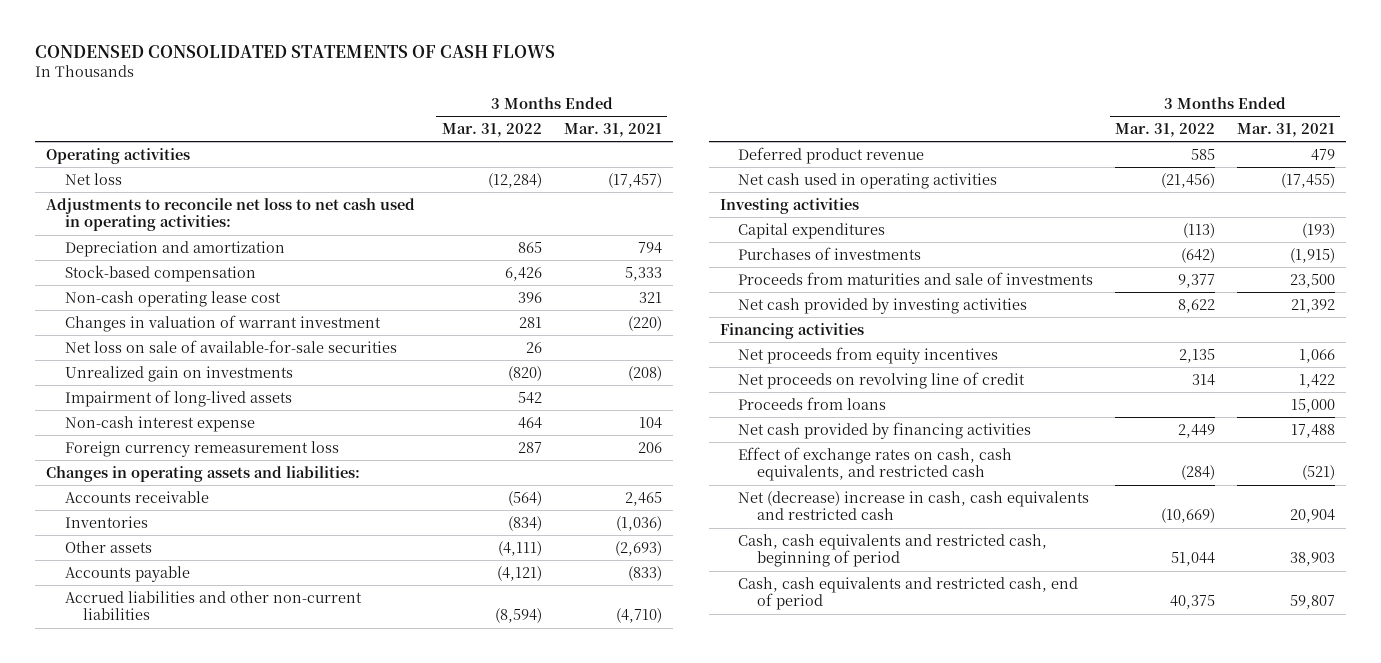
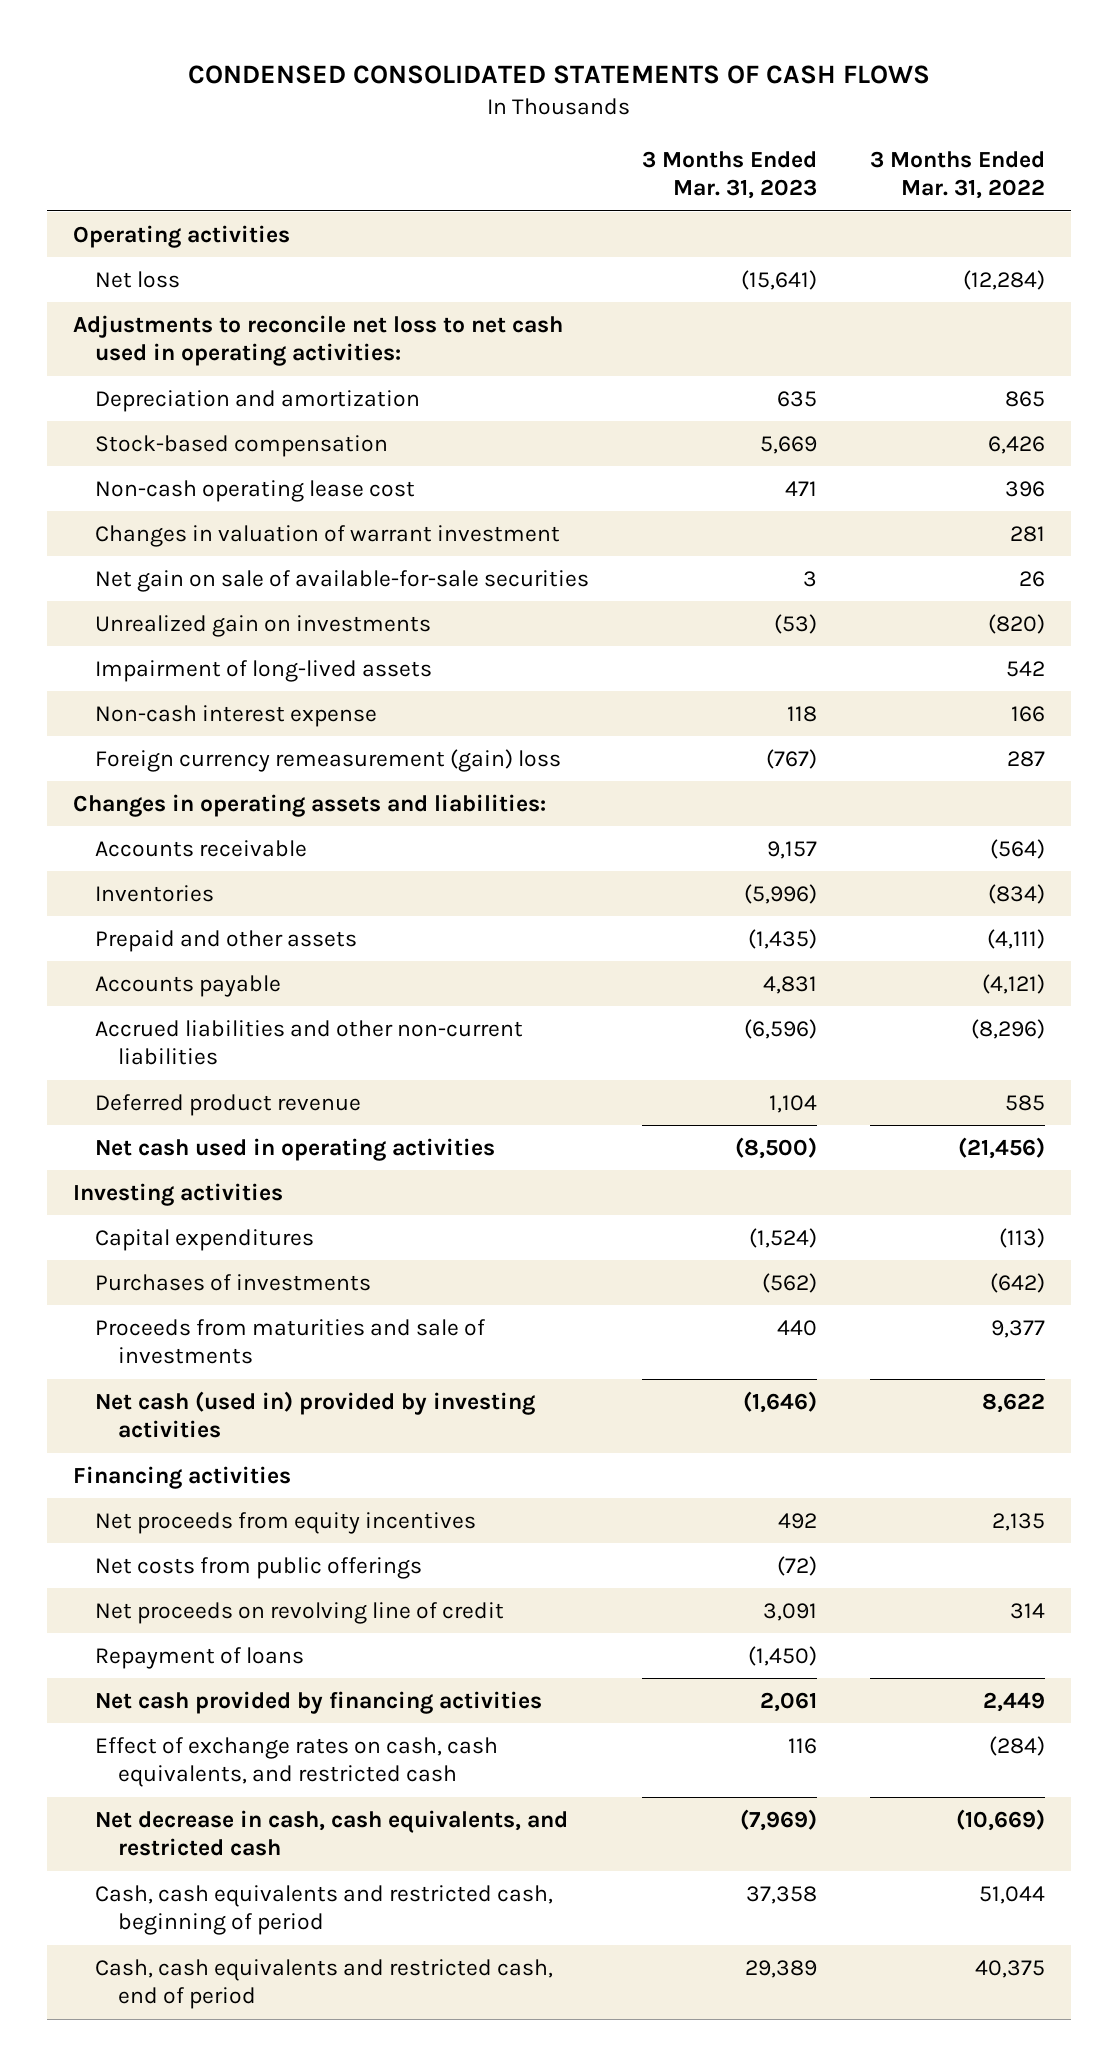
[563,123,662,138] Mar. 31, 2021 -> none
none -> [642,150,818,200] 3 Months Ended Mar. 31, 2023
[64,339,397,353] Net loss on sale of available-for-sale securities -> [95,569,590,592] Net gain on sale of available-for-sale securities
[517,416,542,429] 464 -> [1010,705,1045,722] 166
[64,440,339,457] Foreign currency remeasurement loss -> [95,748,562,772] Foreign currency remeasurement (gain) loss
[64,540,152,553] Other assets -> [95,929,358,952] Prepaid and other assets
[494,608,542,624] (8,594) -> [970,1018,1045,1039] (8,296)
[738,297,1028,314] Net cash provided by investing activities -> [95,1390,536,1439] Net cash (used in) provided by investing activities
none -> [95,1556,423,1579] Net costs from public offerings
[738,396,887,410] Proceeds from loans -> none
none -> [95,1646,305,1669] Repayment of loans
[738,490,1090,521] Net (decrease) increase in cash, cash equivalents and restricted cash -> [95,1809,569,1857] Net decrease in cash, cash equivalents, and restricted cash

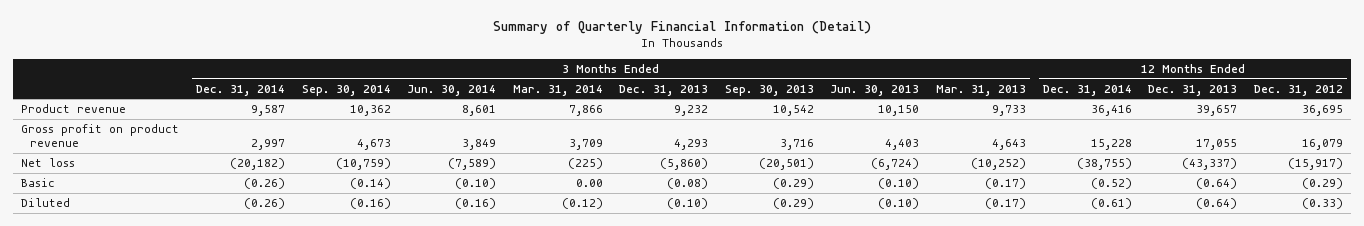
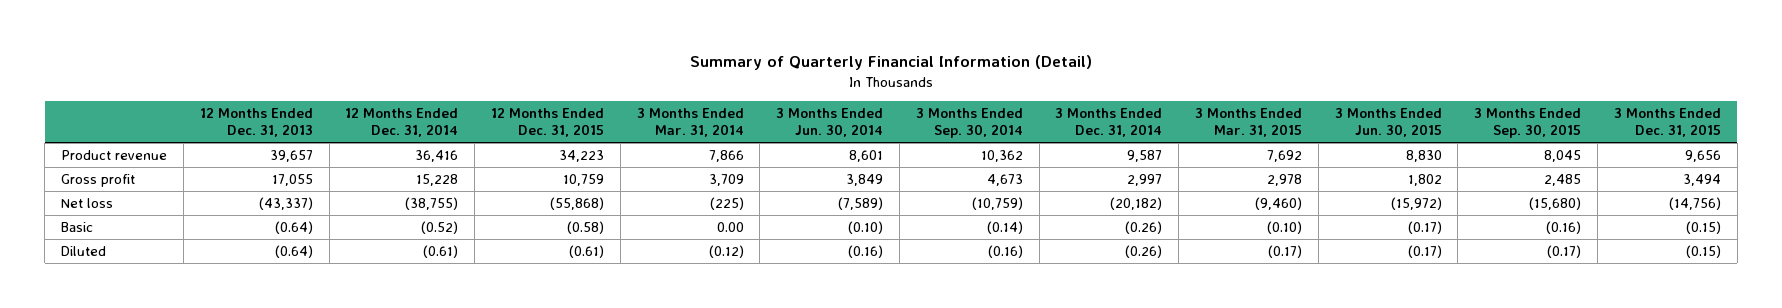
[619,84,709,96] Dec. 31, 2013 -> none
[724,84,814,96] Sep. 30, 2013 -> none
[830,84,920,96] Jun. 30, 2013 -> none
[936,84,1027,96] Mar. 31, 2013 -> none
[1253,84,1343,96] Dec. 31, 2012 -> none
none -> [490,107,604,138] 12 Months Ended Dec. 31, 2015
none -> [1195,107,1303,138] 3 Months Ended Mar. 31, 2015
none -> [1334,107,1442,138] 3 Months Ended Jun. 30, 2015
none -> [1474,107,1582,139] 3 Months Ended Sep. 30, 2015
none -> [1613,107,1721,138] 3 Months Ended Dec. 31, 2015
[21,123,180,148] Gross profit on product revenue -> [61,173,136,187] Gross profit

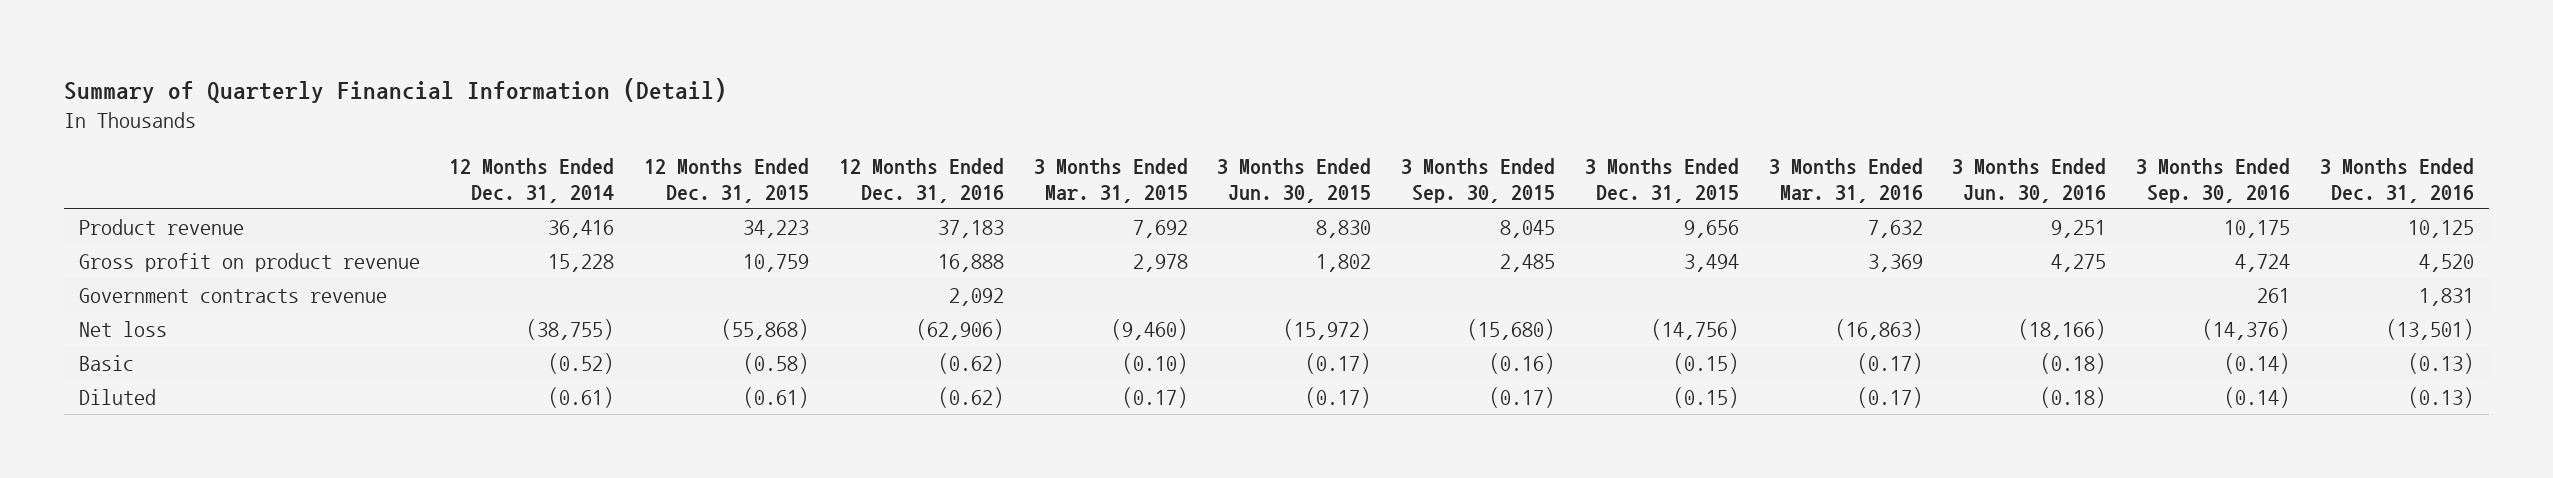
[199,107,313,138] 12 Months Ended Dec. 31, 2013 -> none
[636,107,744,138] 3 Months Ended Mar. 31, 2014 -> none
[776,107,884,138] 3 Months Ended Jun. 30, 2014 -> none
[915,107,1023,139] 3 Months Ended Sep. 30, 2014 -> none
[1055,107,1163,138] 3 Months Ended Dec. 31, 2014 -> none
none -> [838,157,1004,203] 12 Months Ended Dec. 31, 2016
none -> [1768,157,1923,203] 3 Months Ended Mar. 31, 2016
none -> [1952,157,2107,203] 3 Months Ended Jun. 30, 2016
none -> [2136,157,2291,203] 3 Months Ended Sep. 30, 2016
none -> [2319,157,2474,203] 3 Months Ended Dec. 31, 2016
[61,173,136,187] Gross profit -> [78,252,420,272] Gross profit on product revenue
none -> [78,287,387,303] Government contracts revenue

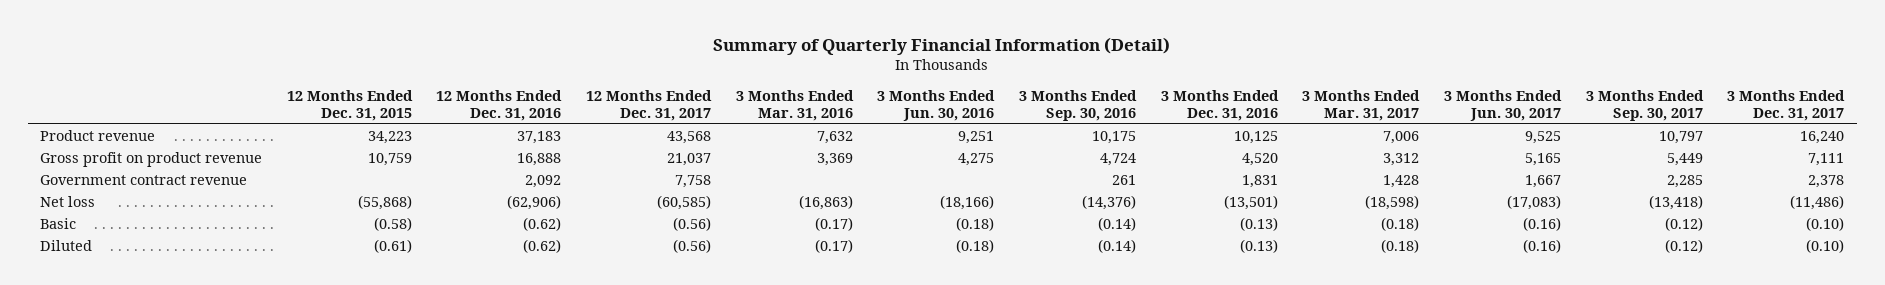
[449,157,615,203] 12 Months Ended Dec. 31, 2014 -> none
[1033,157,1188,203] 3 Months Ended Mar. 31, 2015 -> none
[1217,157,1372,203] 3 Months Ended Jun. 30, 2015 -> none
[1401,157,1556,203] 3 Months Ended Sep. 30, 2015 -> none
[1584,157,1739,203] 3 Months Ended Dec. 31, 2015 -> none
none -> [586,90,713,122] 12 Months Ended Dec. 31, 2017
none -> [1302,90,1421,122] 3 Months Ended Mar. 31, 2017
none -> [1444,90,1563,122] 3 Months Ended Jun. 30, 2017
none -> [1585,90,1704,122] 3 Months Ended Sep. 30, 2017
none -> [1727,90,1846,122] 3 Months Ended Dec. 31, 2017
[78,287,387,303] Government contracts revenue -> [40,175,248,186] Government contract revenue

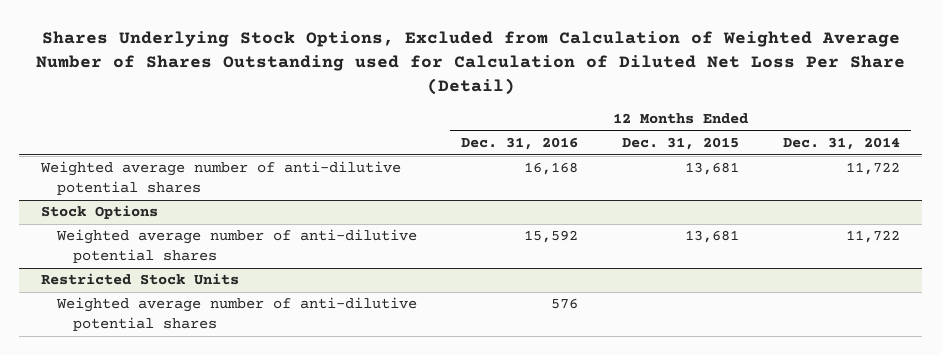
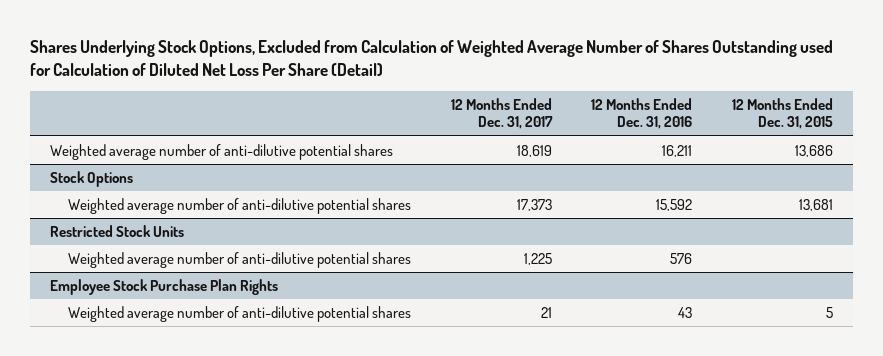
[783,137,901,151] Dec. 31, 2014 -> none
none -> [450,98,553,130] 12 Months Ended Dec. 31, 2017
[524,162,579,176] 16,168 -> [662,145,693,158] 16,211
[685,162,740,176] 13,681 -> [795,145,834,158] 13,686
none -> [50,279,279,296] Employee Stock Purchase Plan Rights
none -> [67,306,411,323] Weighted average number of anti-dilutive potential shares

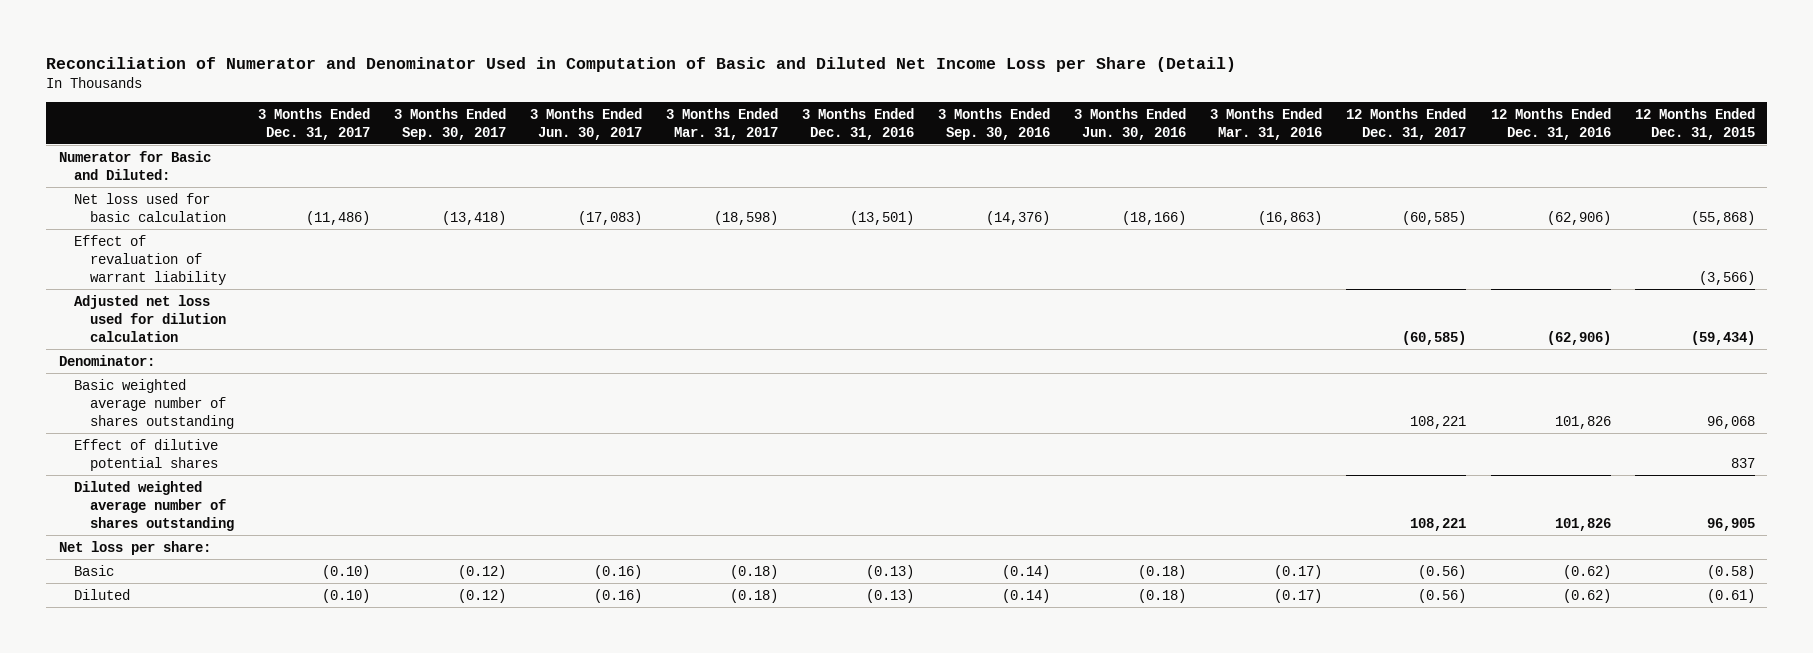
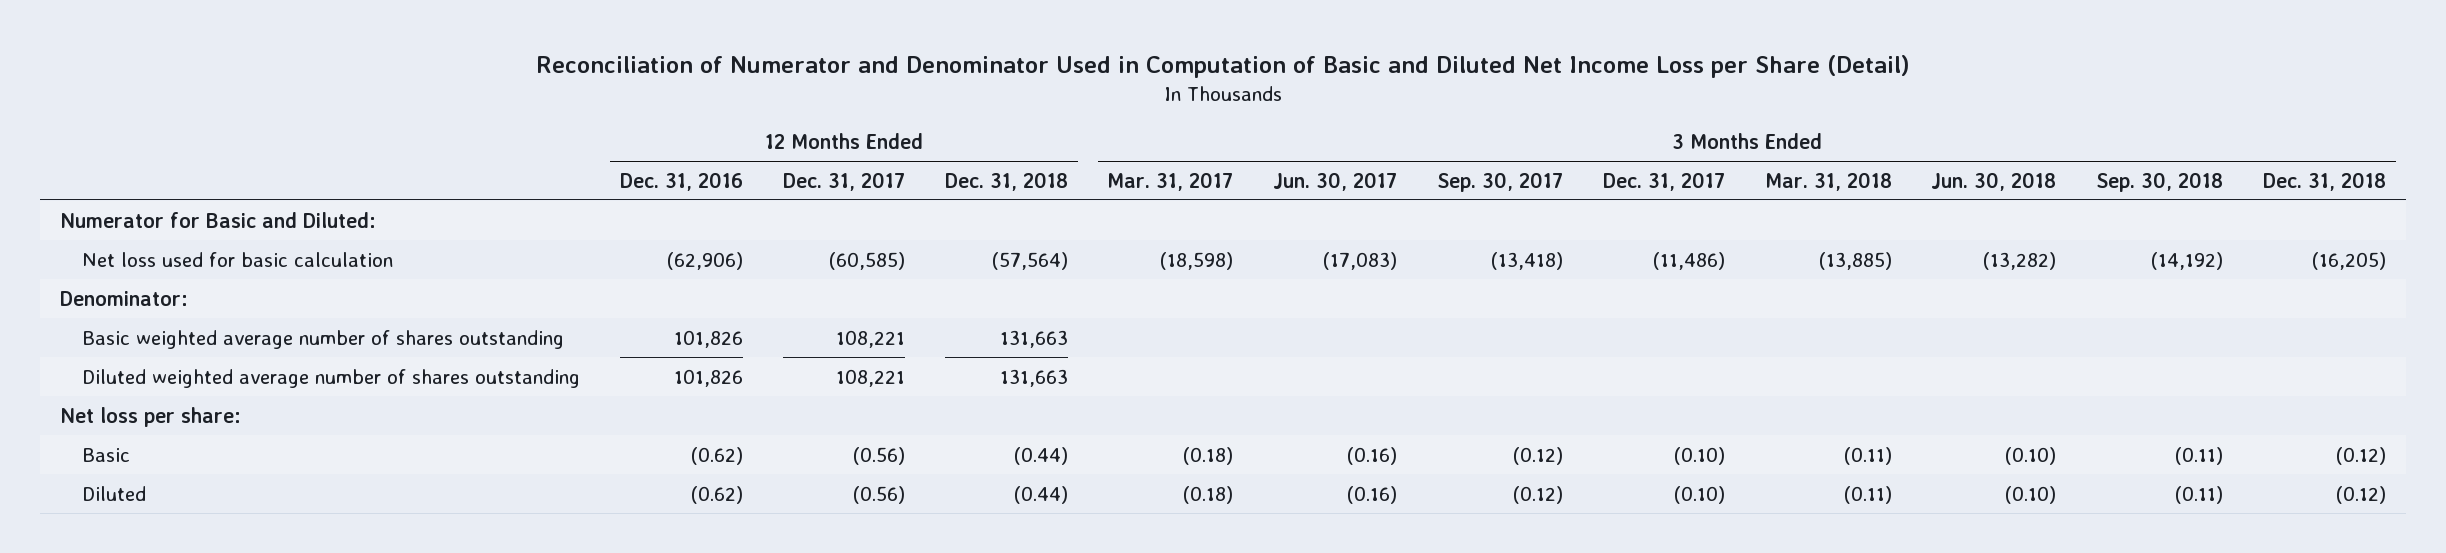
[802,107,915,140] 3 Months Ended Dec. 31, 2016 -> none
[938,107,1051,140] 3 Months Ended Sep. 30, 2016 -> none
[1074,107,1187,140] 3 Months Ended Jun. 30, 2016 -> none
[1210,107,1323,140] 3 Months Ended Mar. 31, 2016 -> none
[1634,107,1755,140] 12 Months Ended Dec. 31, 2015 -> none
none -> [944,171,1068,191] Dec. 31, 2018
none -> [1764,171,1892,191] Mar. 31, 2018
none -> [1931,171,2057,191] Jun. 30, 2018
none -> [2096,171,2224,192] Sep. 30, 2018
none -> [2263,171,2387,191] Dec. 31, 2018
[74,234,226,285] Effect of revaluation of warrant liability -> none
[74,294,226,342] Adjusted net loss used for dilution calculation -> none
[74,438,219,471] Effect of dilutive potential shares -> none

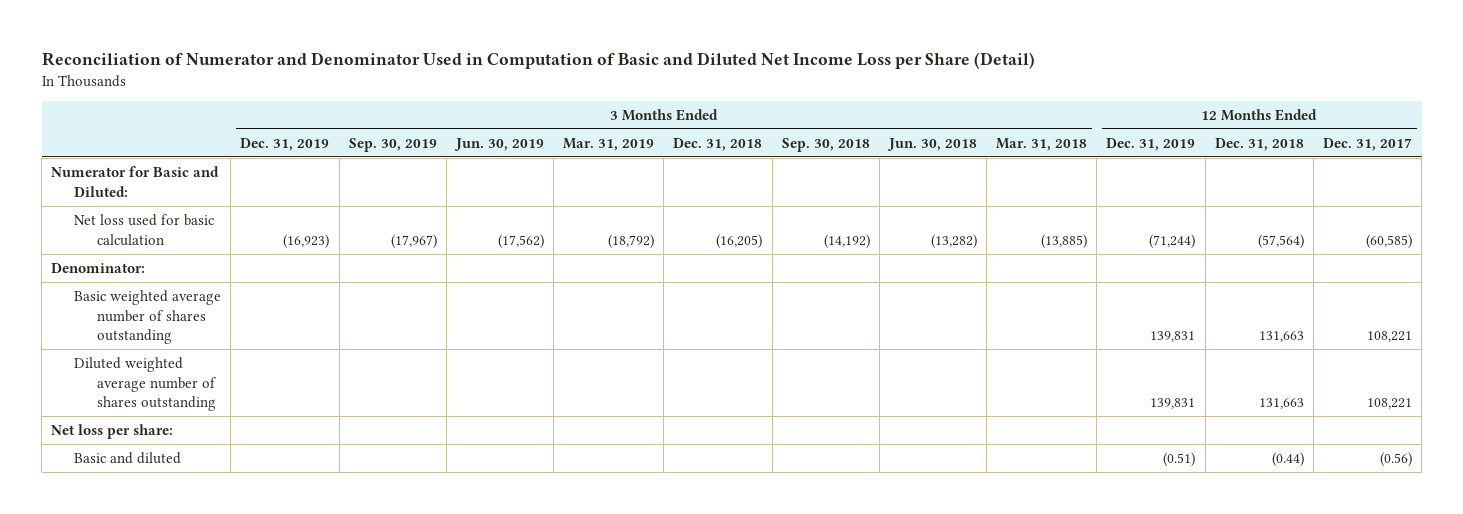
[620,171,744,191] Dec. 31, 2016 -> none
[1107,171,1234,191] Mar. 31, 2017 -> none
[1273,171,1398,191] Jun. 30, 2017 -> none
[1437,171,1564,192] Sep. 30, 2017 -> none
[1602,171,1725,191] Dec. 31, 2017 -> none
none -> [240,137,330,151] Dec. 31, 2019
none -> [348,137,437,152] Sep. 30, 2019
none -> [453,137,544,151] Jun. 30, 2019
none -> [563,137,655,151] Mar. 31, 2019
none -> [1106,137,1196,151] Dec. 31, 2019
[82,447,131,462] Basic -> none
[82,485,147,501] Diluted -> none
none -> [74,451,182,464] Basic and diluted

